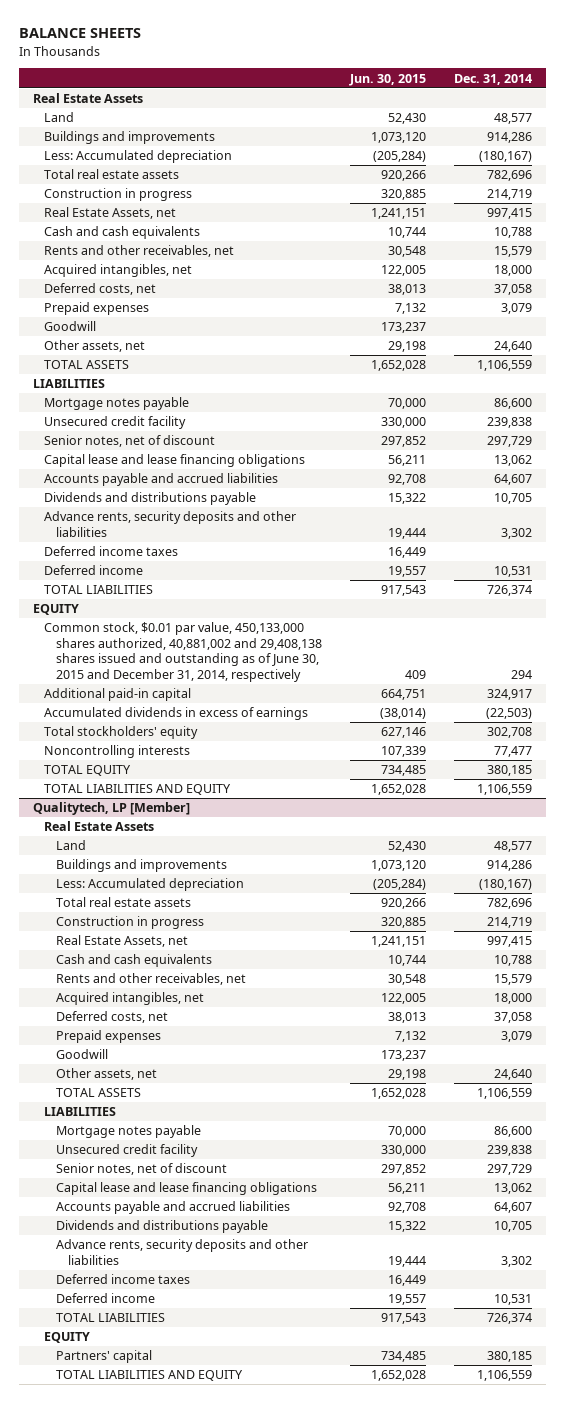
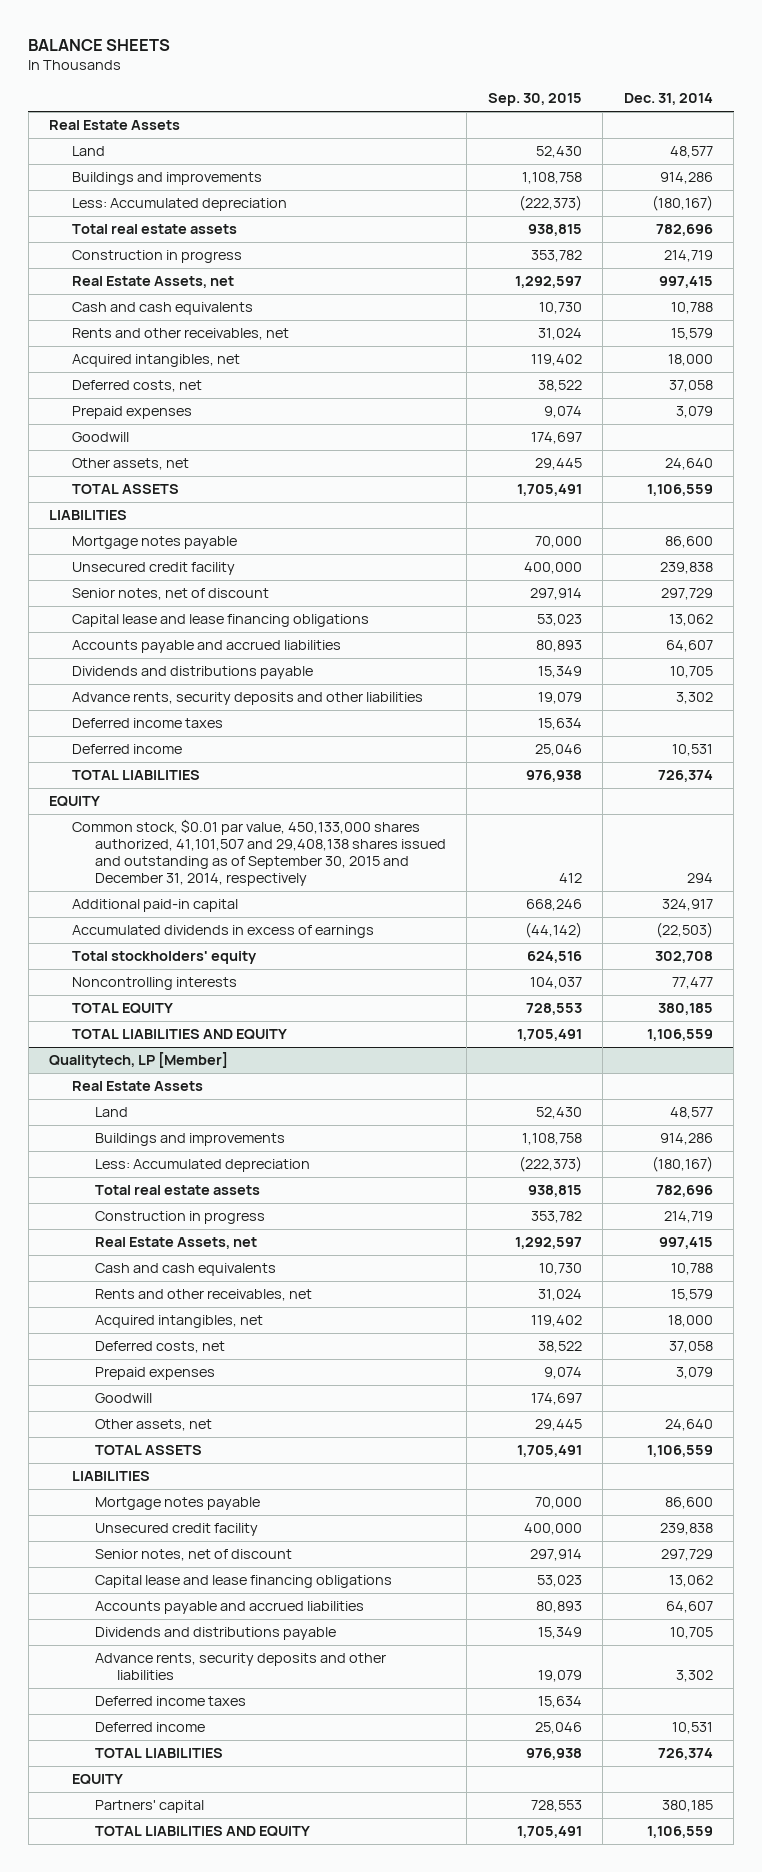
[349,73,427,86] Jun. 30, 2015 -> none
none -> [487,93,582,107] Sep. 30, 2015
[44,622,323,682] Common stock, $0.01 par value, 450,133,000 shares authorized, 40,881,002 and 29,408,138 shares issued and outstanding as of June 30, 2015 and December 31, 2014, respectively -> [71,819,446,886] Common stock, $0.01 par value, 450,133,000 shares authorized, 41,101,507 and 29,408,138 shares issued and outstanding as of September 30, 2015 and December 31, 2014, respectively

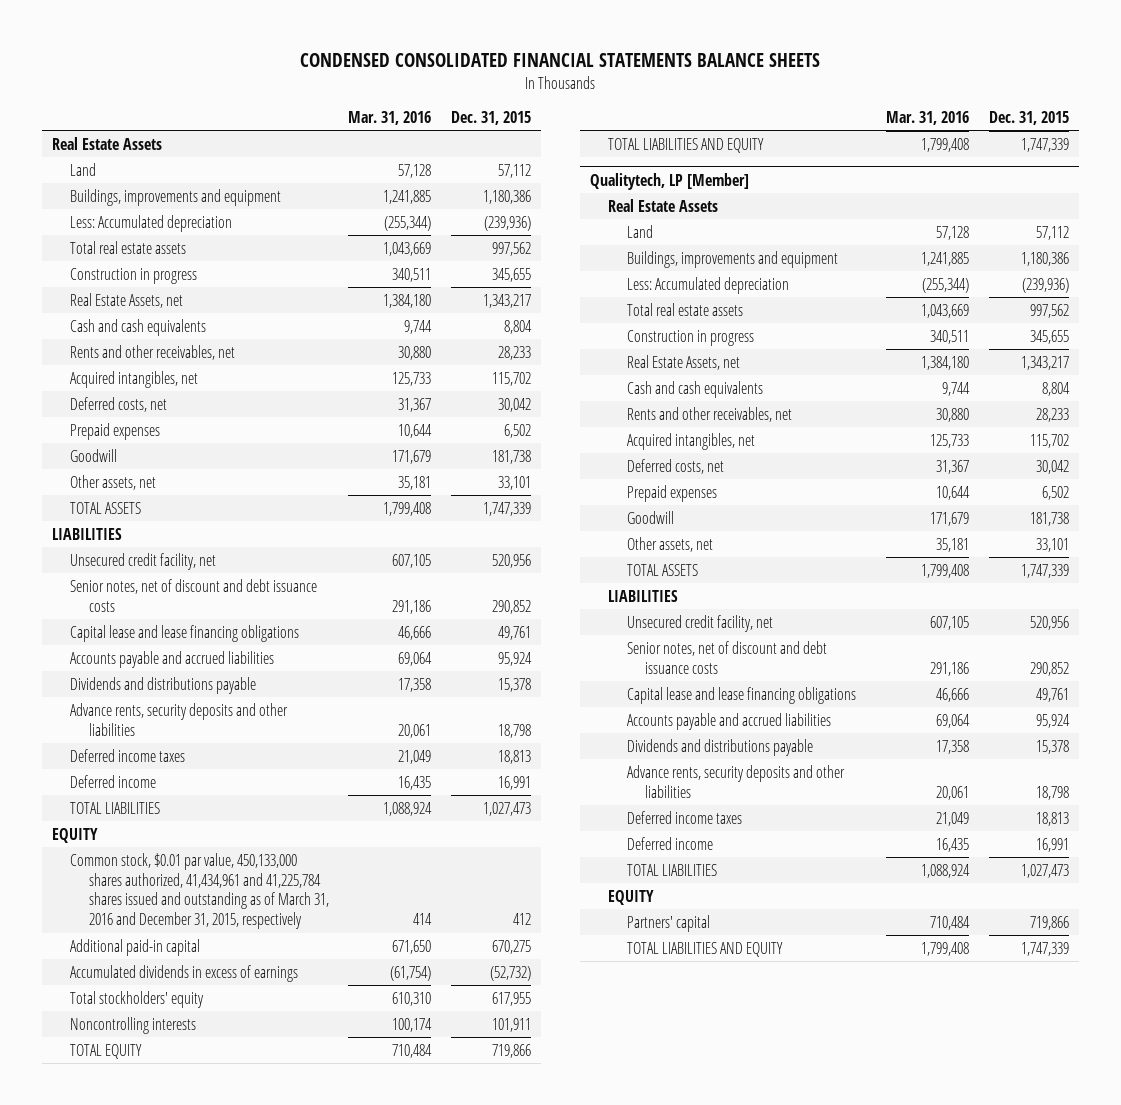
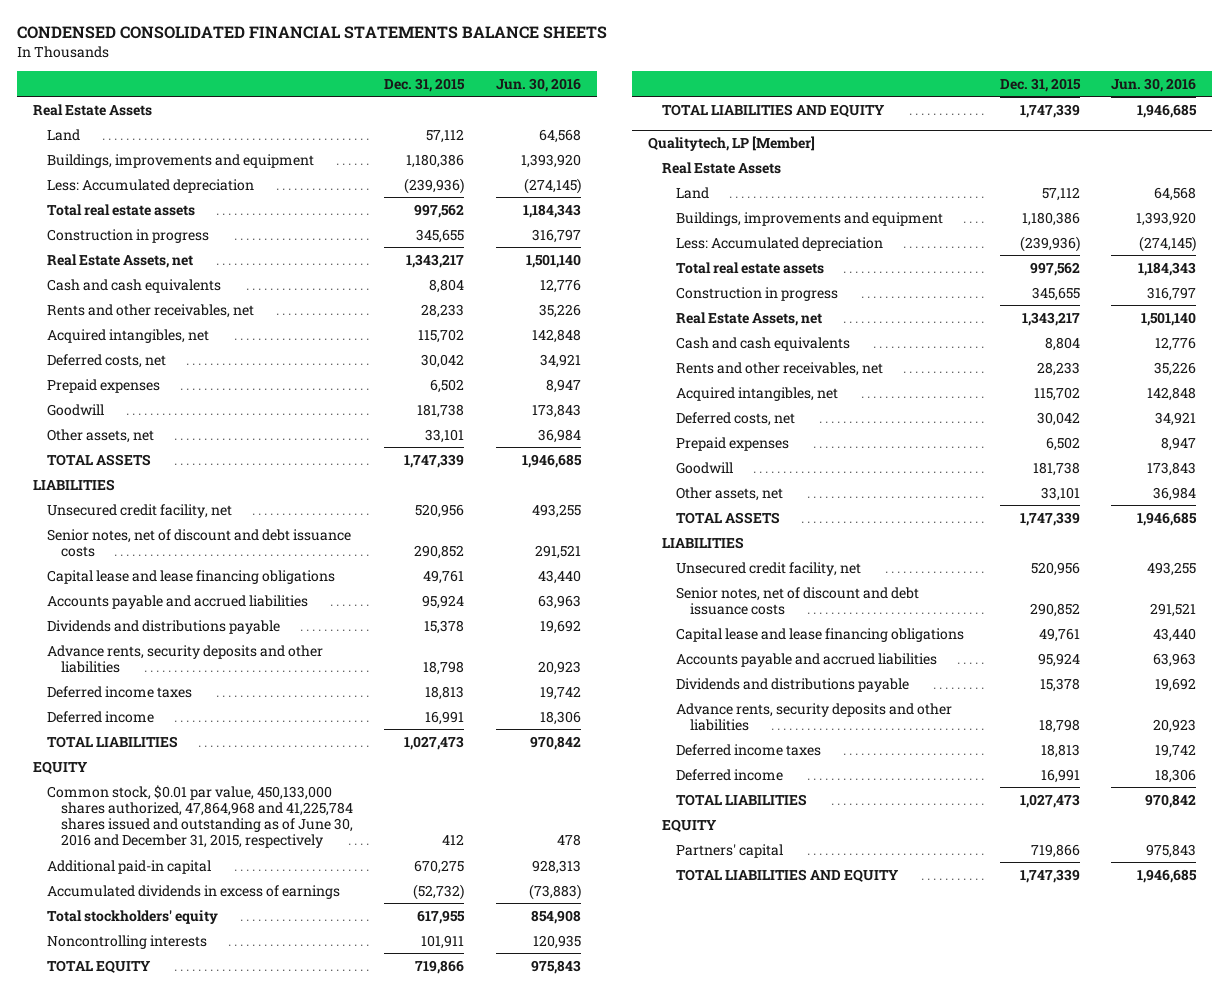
[348,111,432,126] Mar. 31, 2016 -> none
none -> [496,77,582,92] Jun. 30, 2016
[70,852,329,930] Common stock, $0.01 par value, 450,133,000 shares authorized, 41,434,961 and 41,225,784 shares issued and outstanding as of March 31, 2016 and December 31, 2015, respectively -> [46,784,353,848] Common stock, $0.01 par value, 450,133,000 shares authorized, 47,864,968 and 41,225,784 shares issued and outstanding as of June 30, 2016 and December 31, 2015, respectively

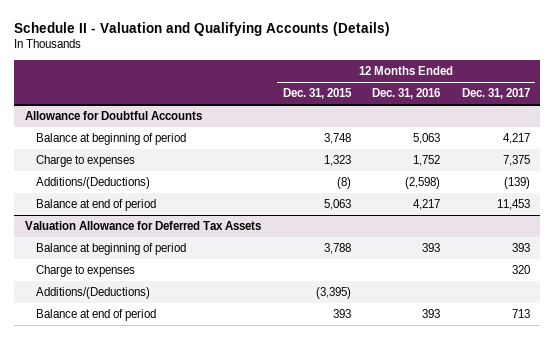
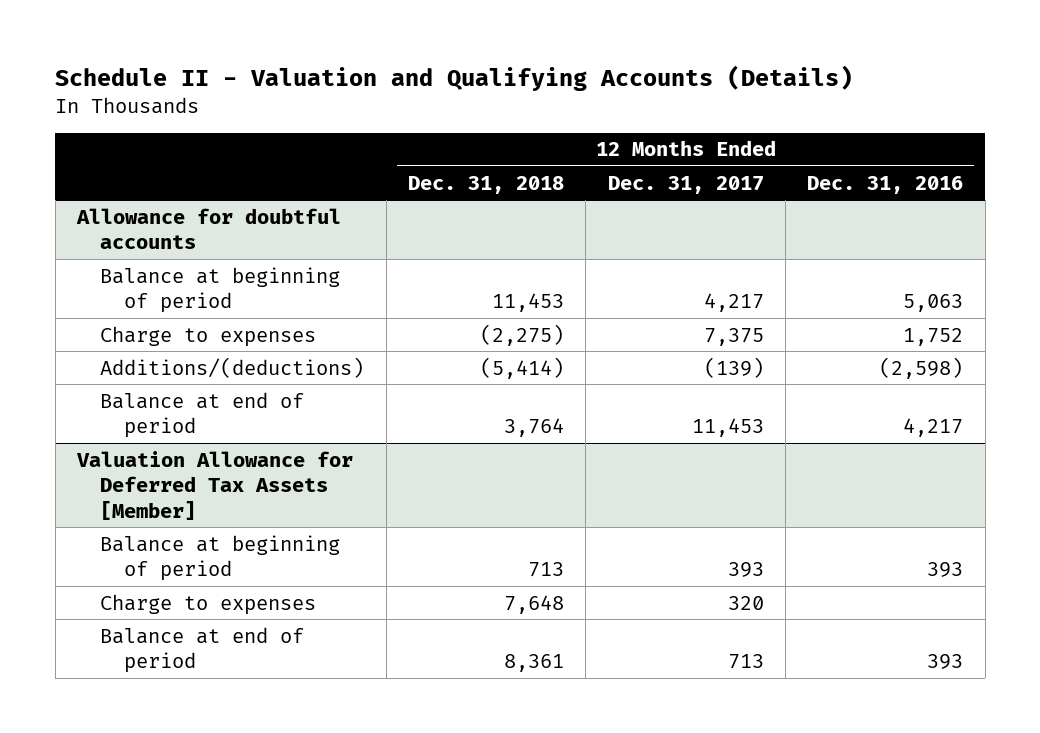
[282,88,352,100] Dec. 31, 2015 -> none
none -> [408,175,565,194] Dec. 31, 2018
[25,111,203,121] Allowance for Doubtful Accounts -> [76,207,342,250] Allowance for doubtful accounts
[36,177,151,190] Additions/(Deductions) -> [100,356,365,378] Additions/(deductions)
[25,221,262,231] Valuation Allowance for Deferred Tax Assets -> [76,450,354,520] Valuation Allowance for Deferred Tax Assets [Member]
[36,287,151,300] Additions/(Deductions) -> none

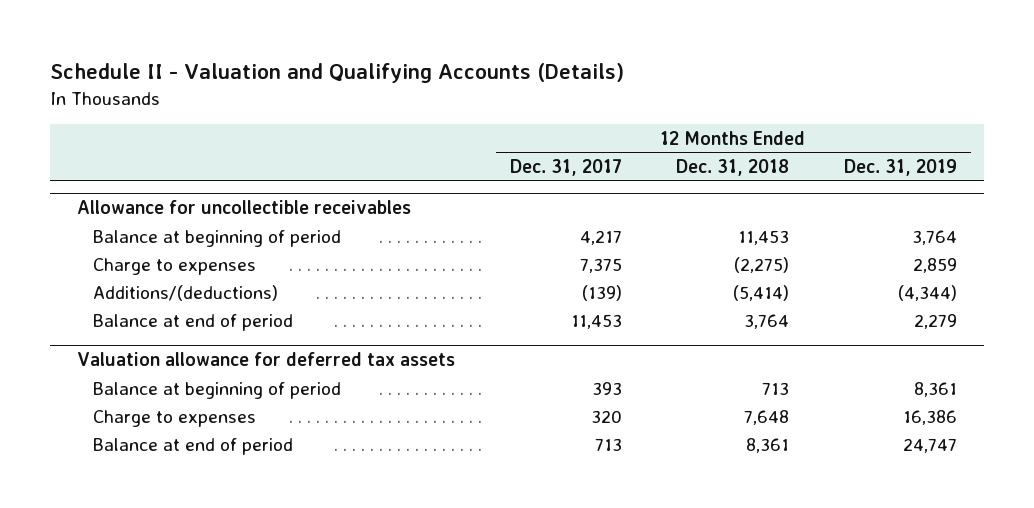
[807,175,964,194] Dec. 31, 2016 -> none
none -> [843,159,957,177] Dec. 31, 2019
[76,207,342,250] Allowance for doubtful accounts -> [76,200,411,215] Allowance for uncollectible receivables
[76,450,354,520] Valuation Allowance for Deferred Tax Assets [Member] -> [76,352,455,367] Valuation allowance for deferred tax assets

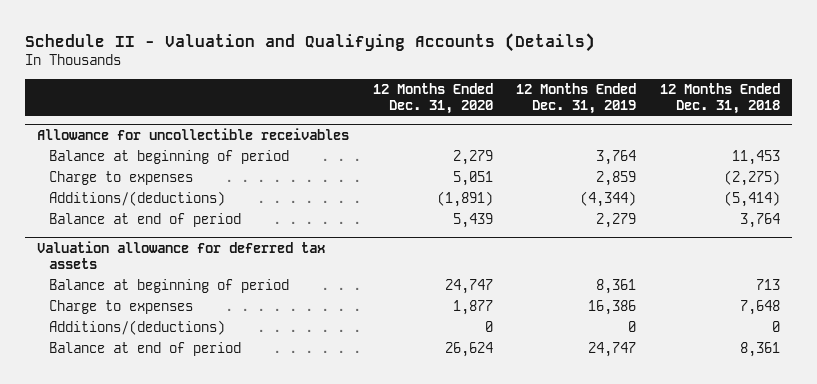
[509,159,622,177] Dec. 31, 2017 -> none
none -> [372,83,493,114] 12 Months Ended Dec. 31, 2020
none -> [48,320,225,336] Additions/(deductions)

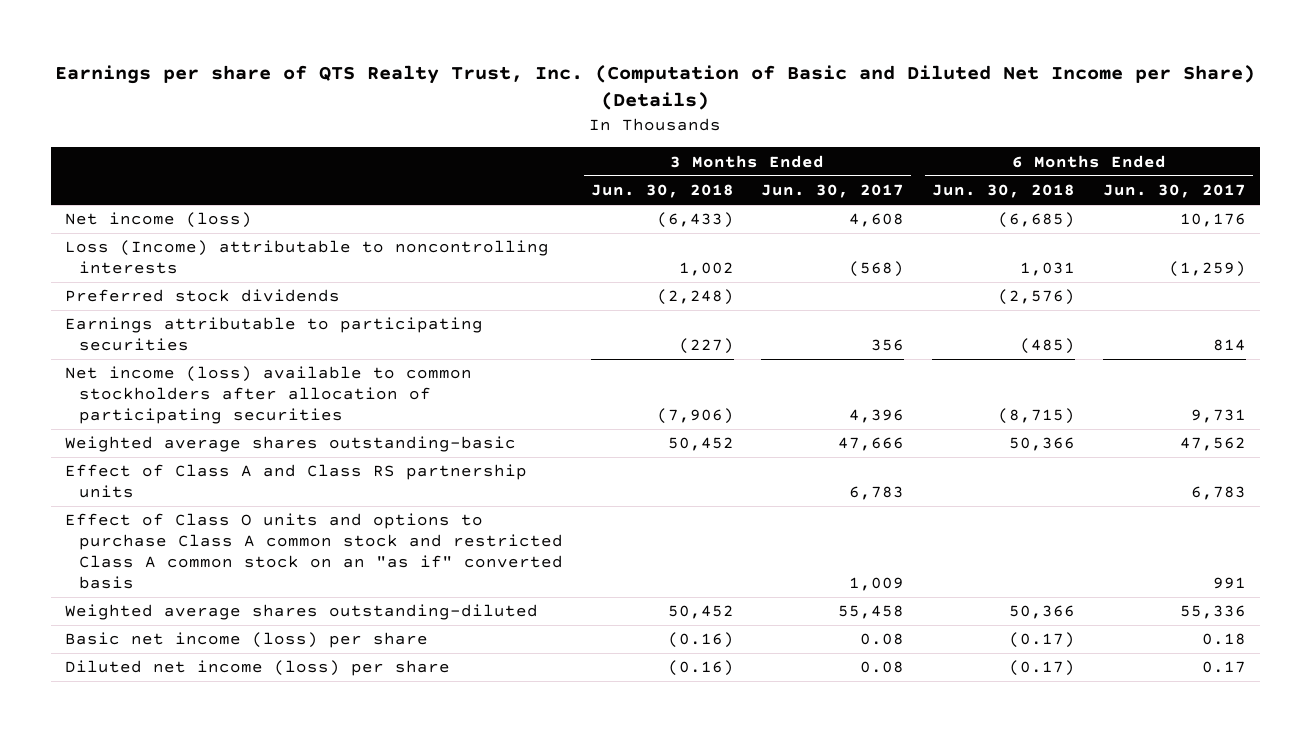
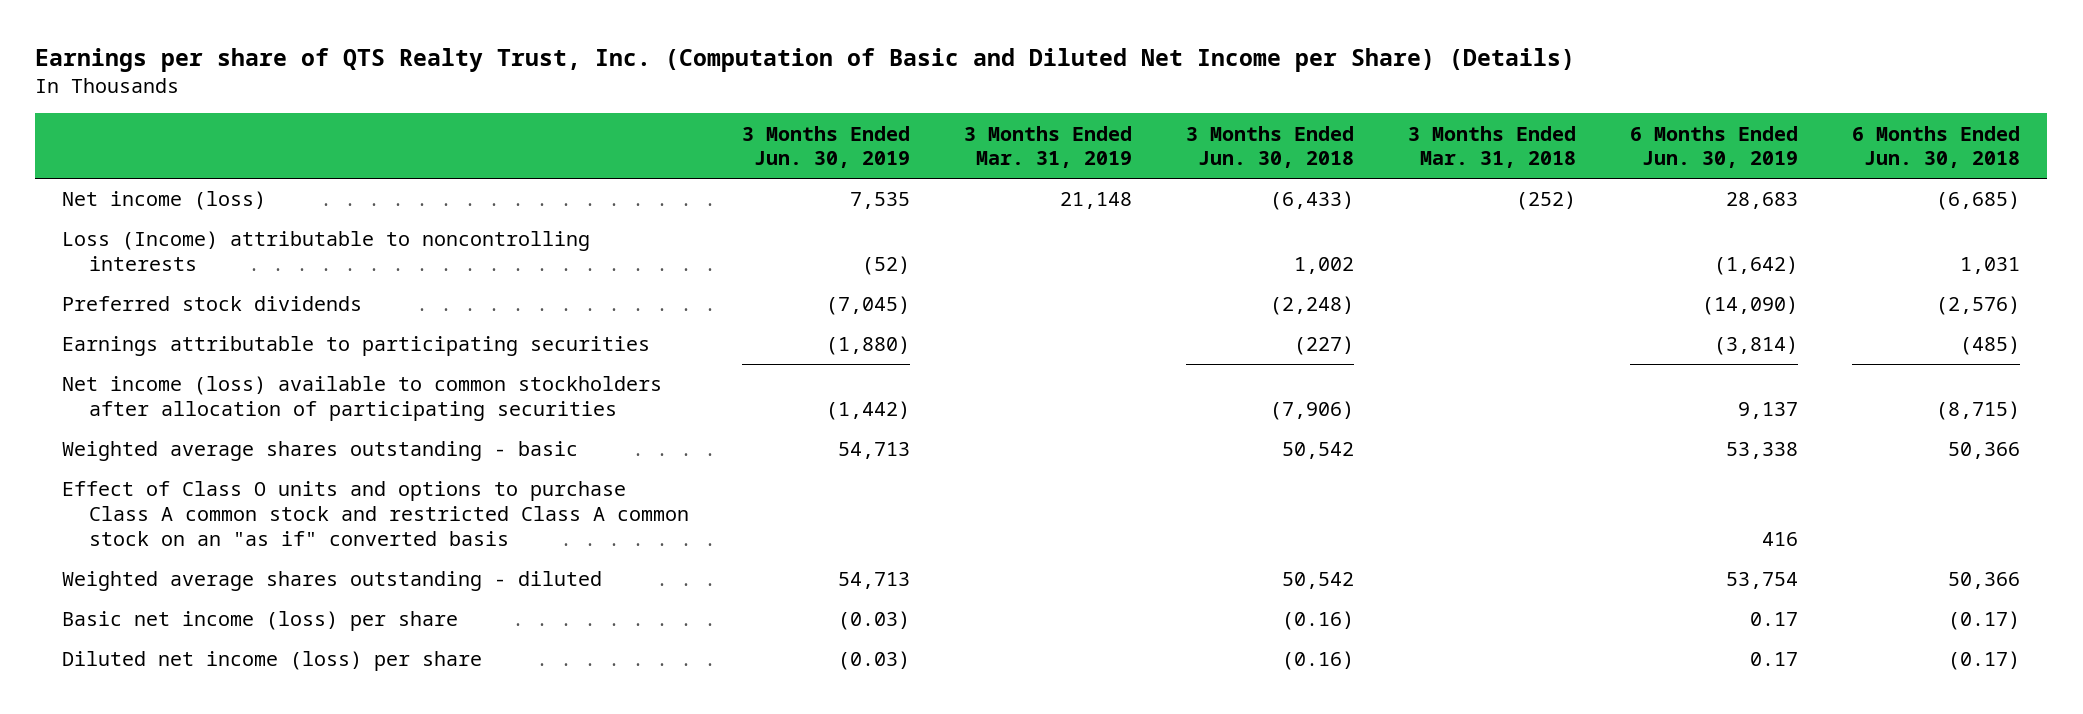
[761,184,905,199] Jun. 30, 2017 -> none
[1102,184,1246,199] Jun. 30, 2017 -> none
none -> [742,125,911,169] 3 Months Ended Jun. 30, 2019
none -> [964,125,1133,169] 3 Months Ended Mar. 31, 2019
none -> [1408,125,1577,169] 3 Months Ended Mar. 31, 2018
none -> [1630,125,1799,169] 6 Months Ended Jun. 30, 2019
[65,464,528,499] Effect of Class A and Class RS partnership units -> none
[65,436,517,453] Weighted average shares outstanding-basic -> [62,441,579,462] Weighted average shares outstanding - basic
[667,437,734,452] 50,452 -> [1282,442,1355,460] 50,542
[65,604,539,621] Weighted average shares outstanding-diluted -> [62,571,603,592] Weighted average shares outstanding - diluted
[667,605,734,620] 50,452 -> [1282,572,1355,590] 50,542

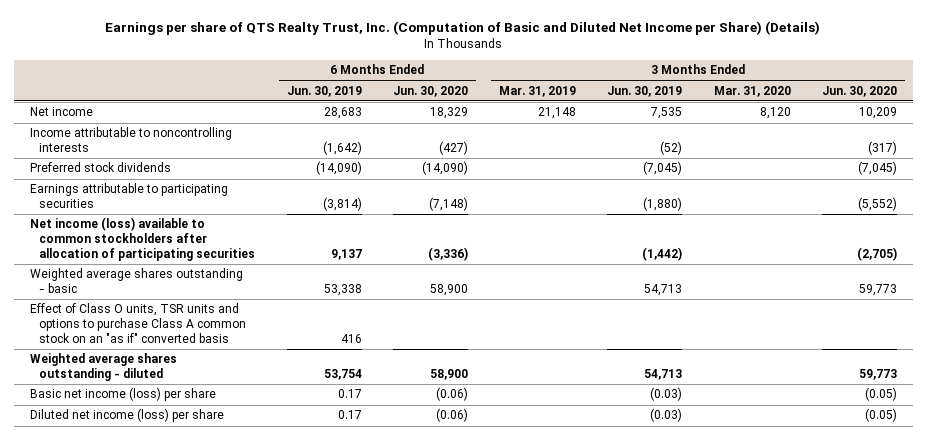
[1186,125,1355,169] 3 Months Ended Jun. 30, 2018 -> none
[1408,125,1577,169] 3 Months Ended Mar. 31, 2018 -> none
[1852,125,2021,169] 6 Months Ended Jun. 30, 2018 -> none
none -> [392,85,468,97] Jun. 30, 2020
none -> [713,85,791,97] Mar. 31, 2020
none -> [821,85,897,97] Jun. 30, 2020
[62,191,267,211] Net income (loss) -> [29,107,93,117] Net income
[62,231,591,272] Loss (Income) attributable to noncontrolling interests -> [29,127,232,153] Income attributable to noncontrolling interests
[62,481,689,546] Effect of Class O units and options to purchase Class A common stock and restricted Class A common stock on an "as if" converted basis -> [29,303,247,343] Effect of Class O units, TSR units and options to purchase Class A common stock on an "as if" converted basis

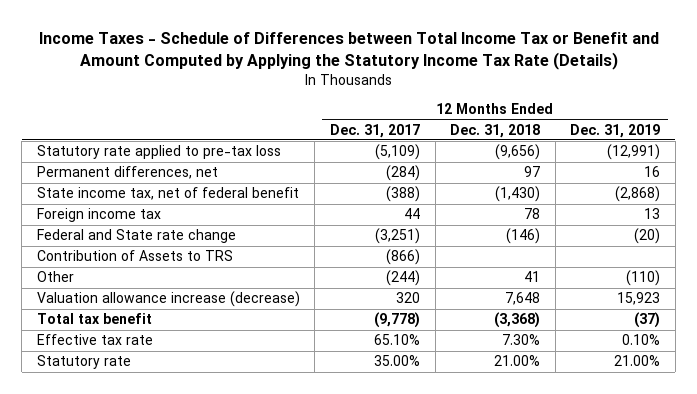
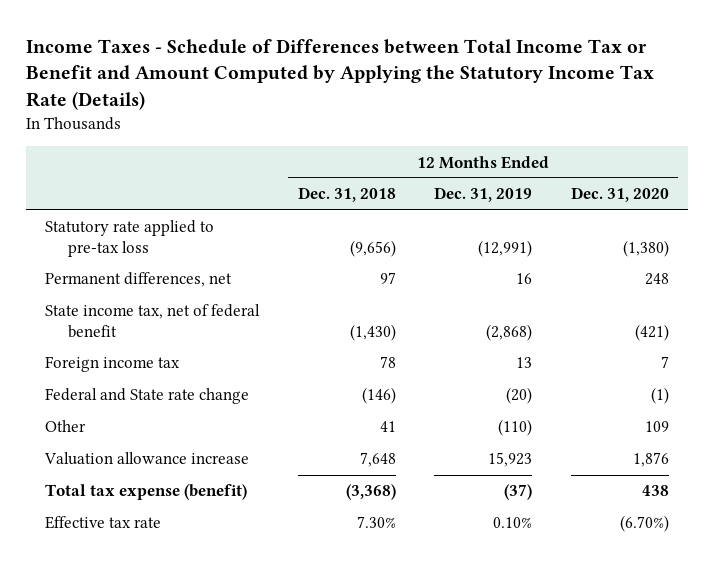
[330,123,421,138] Dec. 31, 2017 -> none
none -> [570,187,669,203] Dec. 31, 2020
[36,250,233,262] Contribution of Assets to TRS -> none
[36,291,300,308] Valuation allowance increase (decrease) -> [44,452,250,466] Valuation allowance increase
[36,313,152,325] Total tax benefit -> [45,484,248,501] Total tax expense (benefit)
[36,355,131,370] Statutory rate -> none

